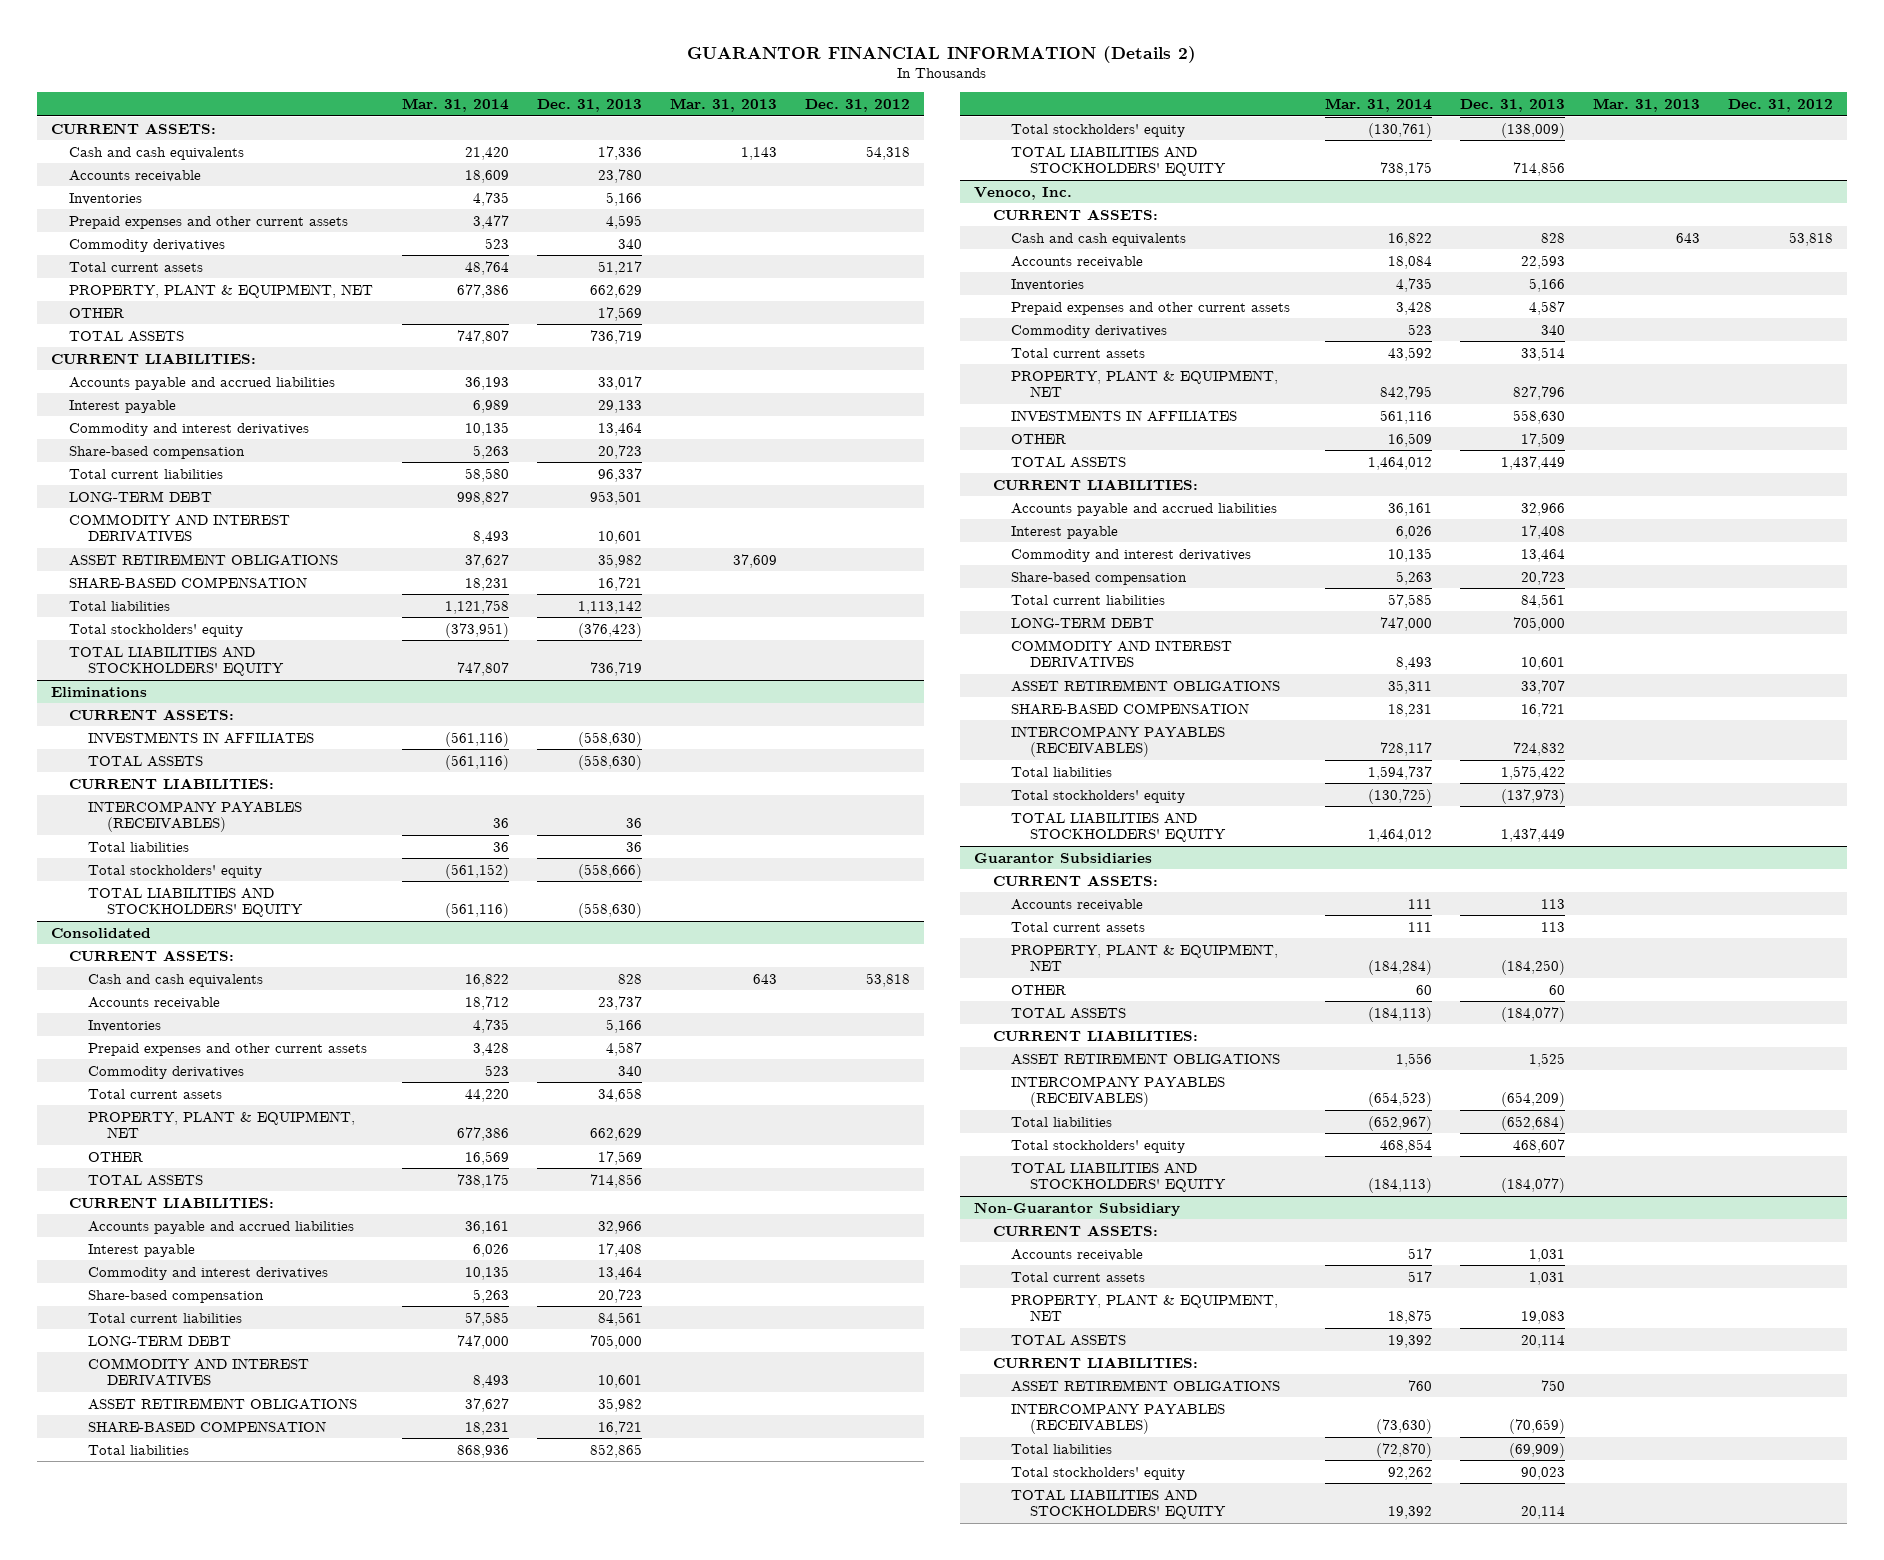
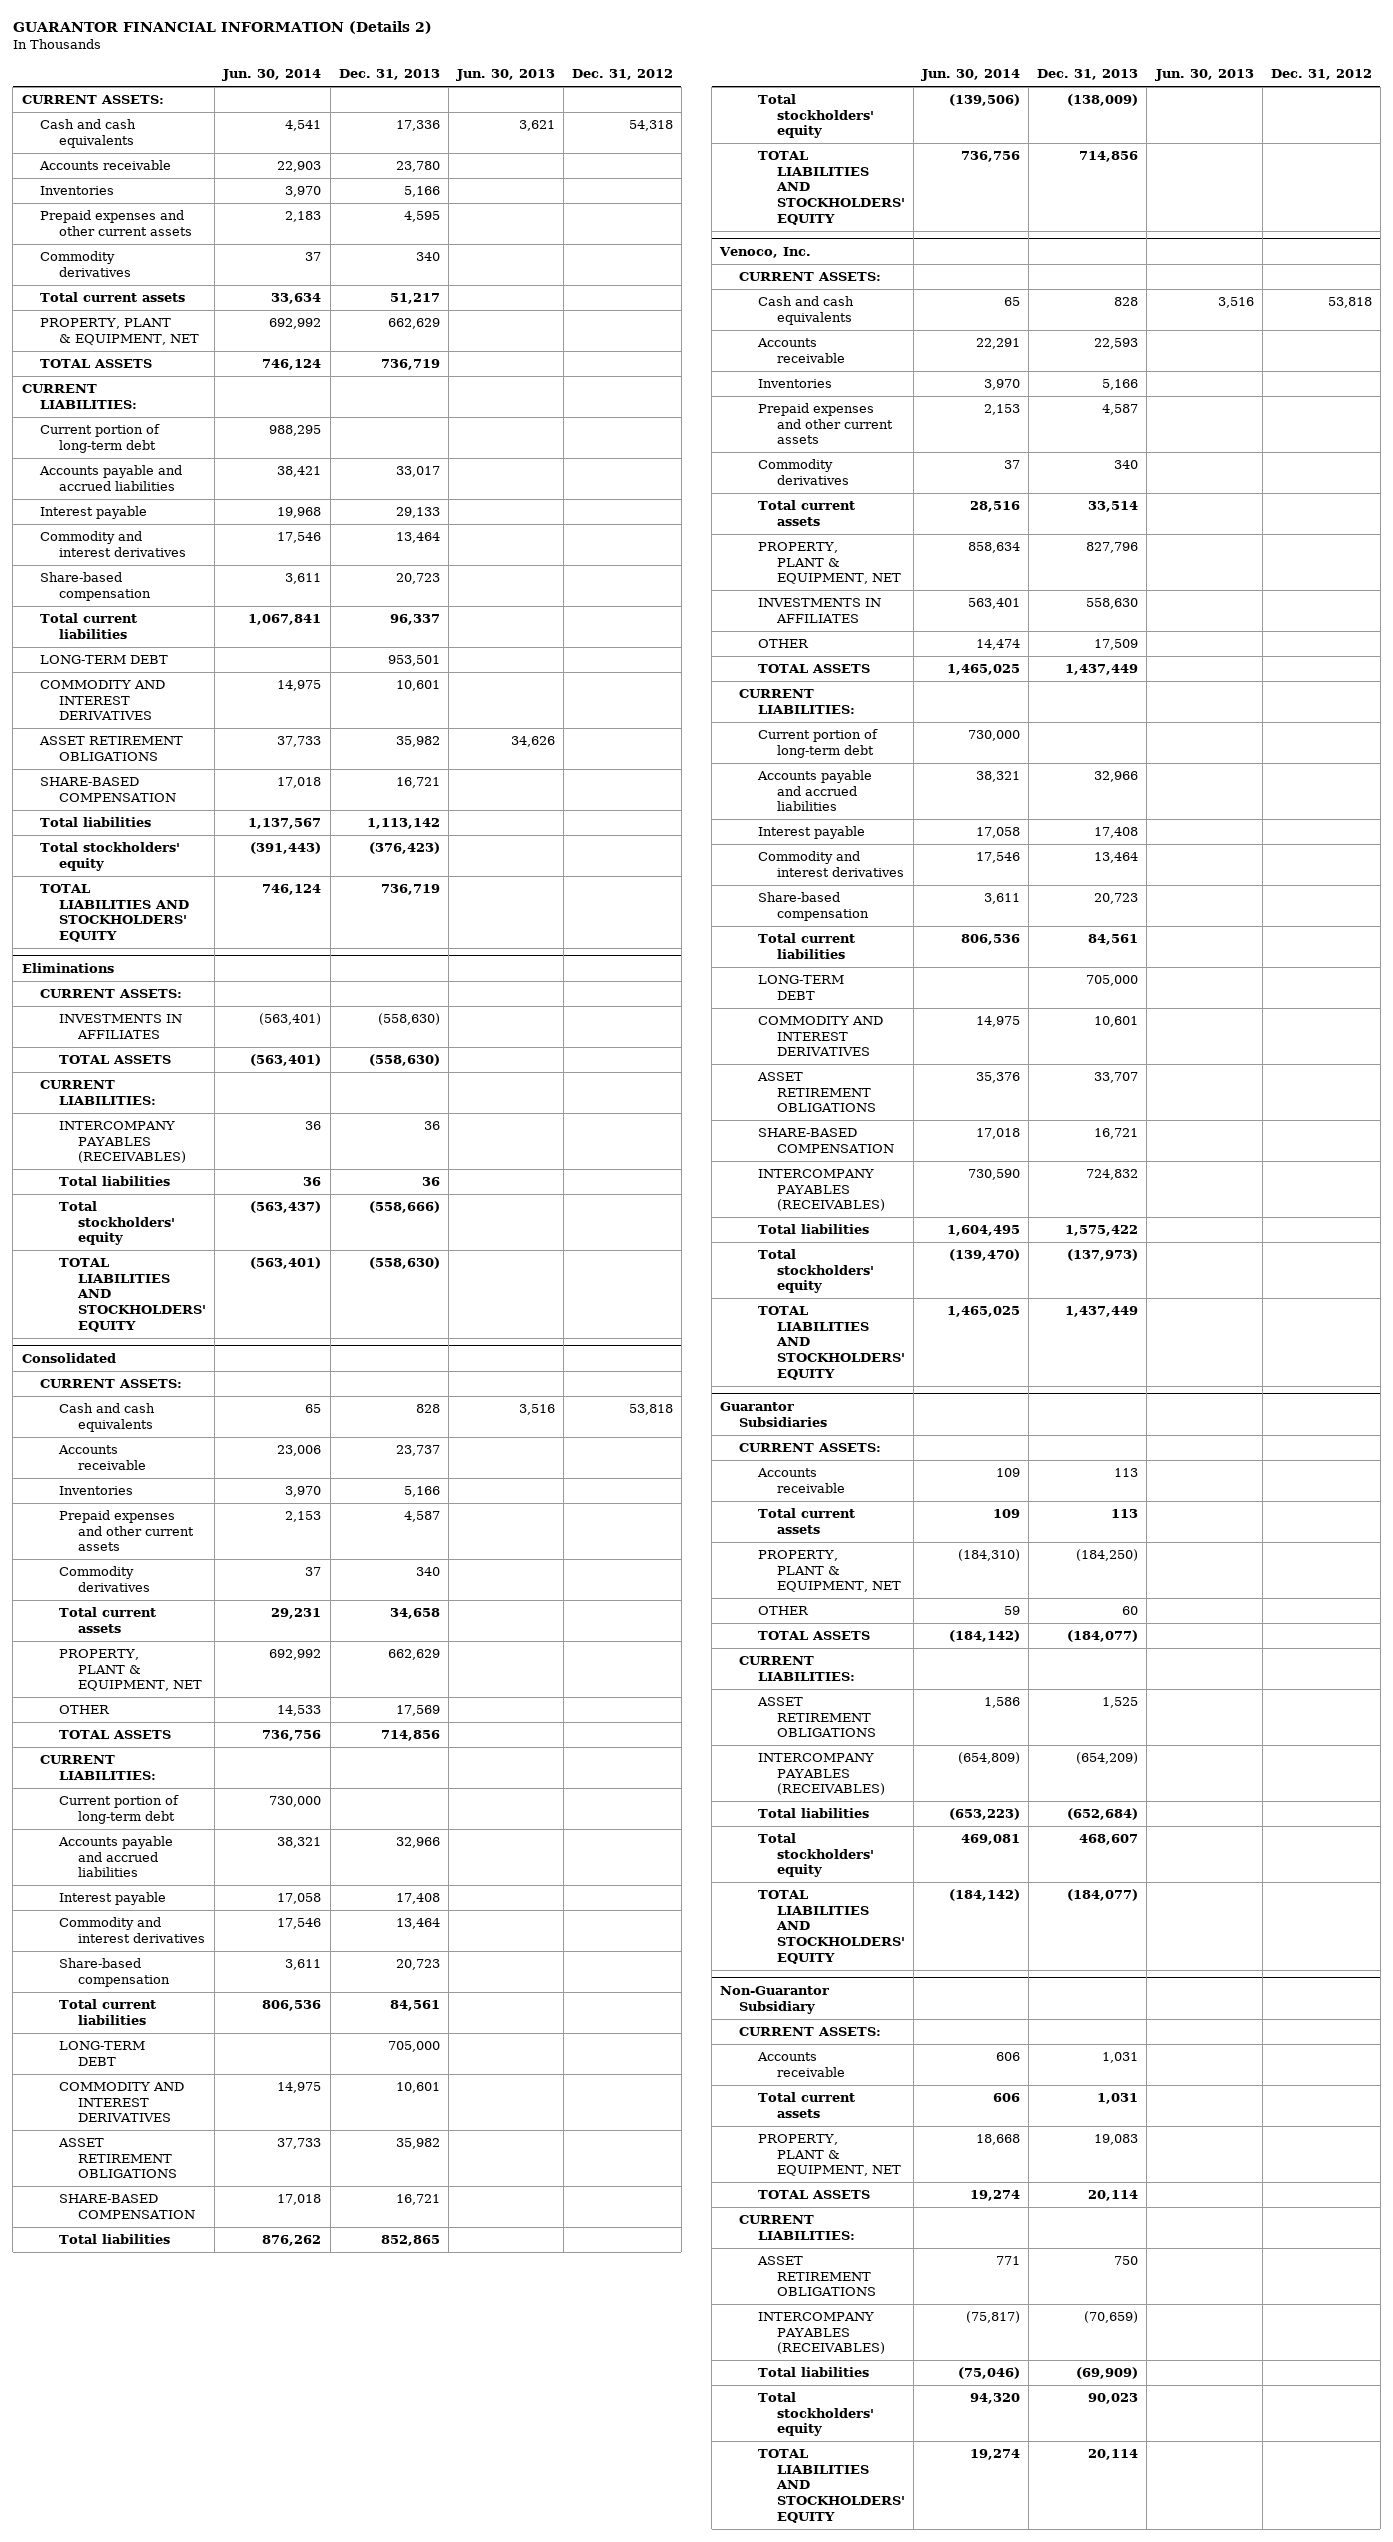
[401,97,509,112] Mar. 31, 2014 -> none
[669,97,777,112] Mar. 31, 2013 -> none
none -> [222,68,322,81] Jun. 30, 2014
none -> [455,68,555,81] Jun. 30, 2013
[69,307,125,318] OTHER -> none
none -> [40,424,161,453] Current portion of long-term debt
none -> [59,1795,180,1824] Current portion of long-term debt
none -> [758,729,879,758] Current portion of long-term debt

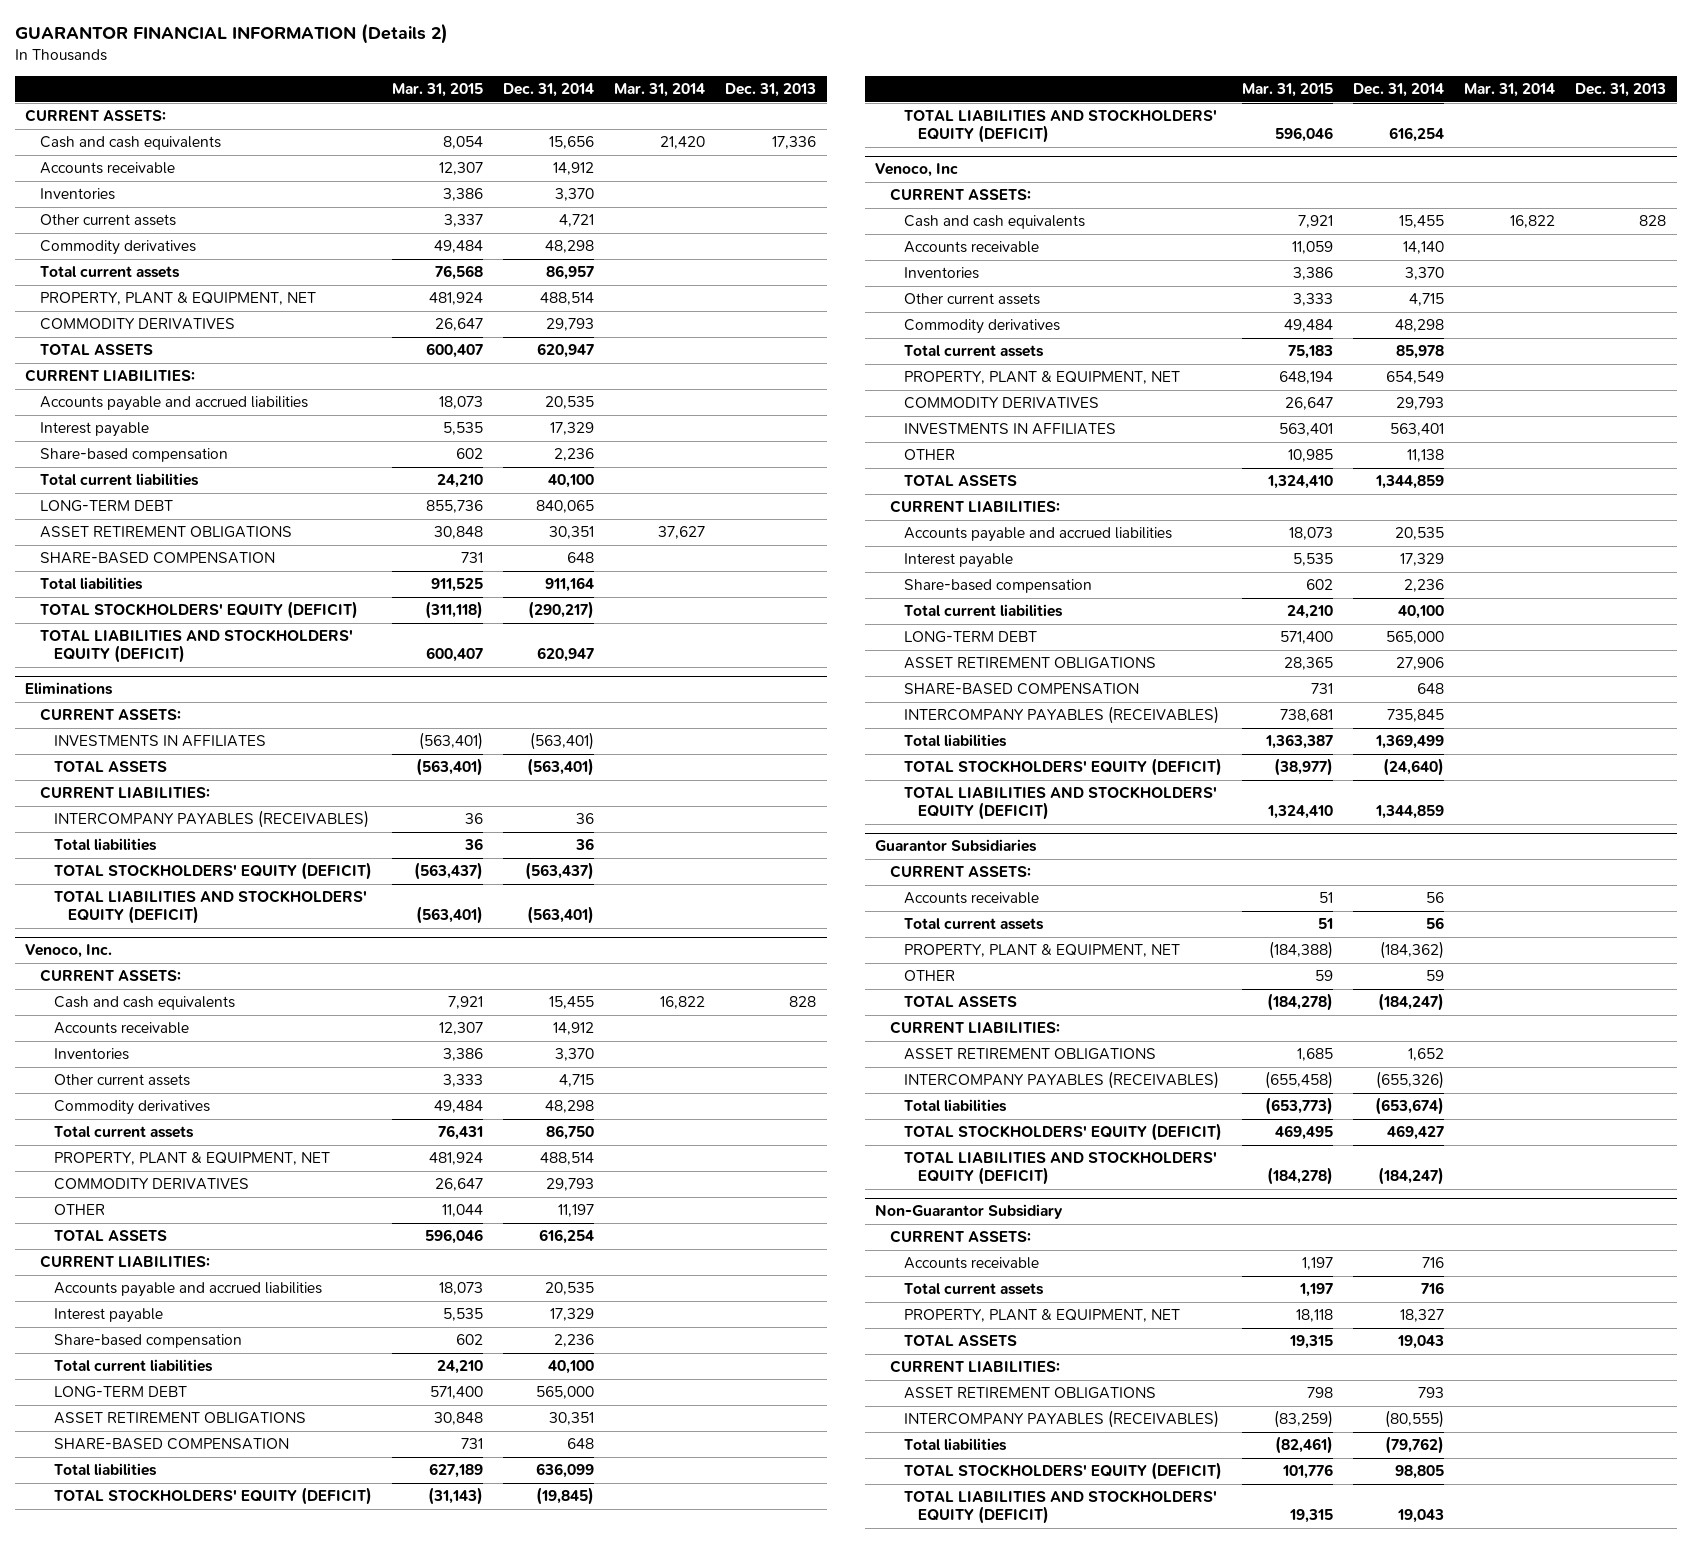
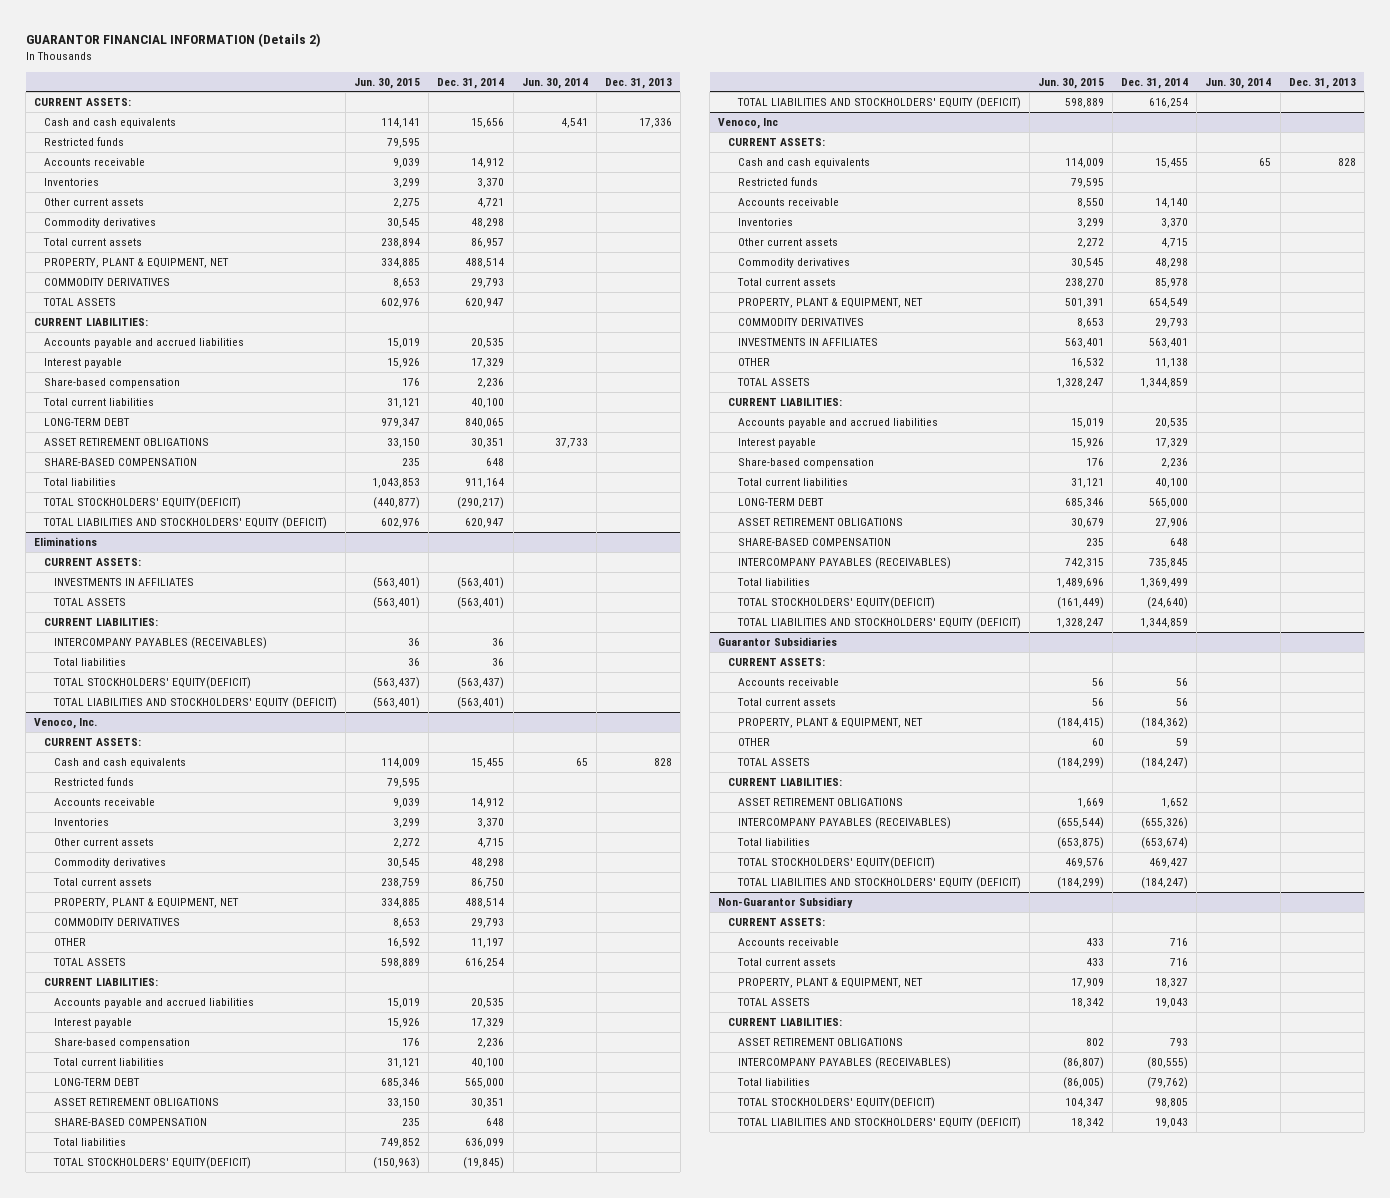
[392,82,484,97] Mar. 31, 2015 -> none
[614,82,706,97] Mar. 31, 2014 -> none
none -> [354,77,421,89] Jun. 30, 2015
none -> [521,77,588,89] Jun. 30, 2014
none -> [44,136,125,146] Restricted funds
[39,601,358,620] TOTAL STOCKHOLDERS' EQUITY (DEFICIT) -> [43,496,242,509] TOTAL STOCKHOLDERS' EQUITY(DEFICIT)
[53,862,372,881] TOTAL STOCKHOLDERS' EQUITY (DEFICIT) -> [53,676,252,689] TOTAL STOCKHOLDERS' EQUITY(DEFICIT)
none -> [54,776,135,786] Restricted funds
[53,1487,372,1506] TOTAL STOCKHOLDERS' EQUITY (DEFICIT) -> [53,1156,252,1169] TOTAL STOCKHOLDERS' EQUITY(DEFICIT)
none -> [737,176,818,186] Restricted funds
[903,758,1222,777] TOTAL STOCKHOLDERS' EQUITY (DEFICIT) -> [736,596,935,609] TOTAL STOCKHOLDERS' EQUITY(DEFICIT)
[903,1123,1222,1142] TOTAL STOCKHOLDERS' EQUITY (DEFICIT) -> [736,856,935,869] TOTAL STOCKHOLDERS' EQUITY(DEFICIT)
[903,1462,1222,1481] TOTAL STOCKHOLDERS' EQUITY (DEFICIT) -> [736,1096,935,1109] TOTAL STOCKHOLDERS' EQUITY(DEFICIT)

